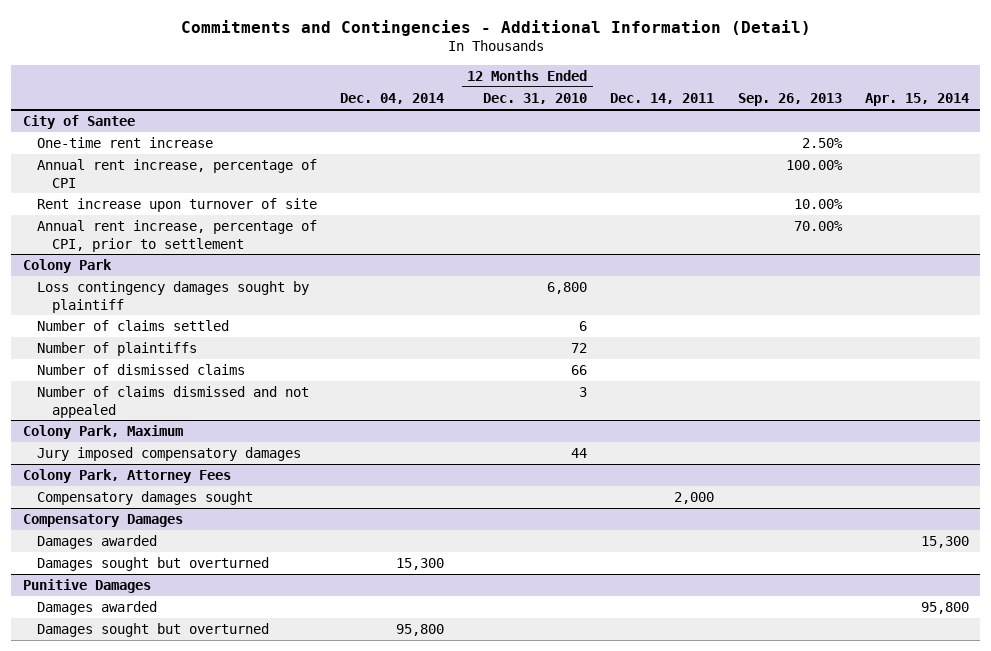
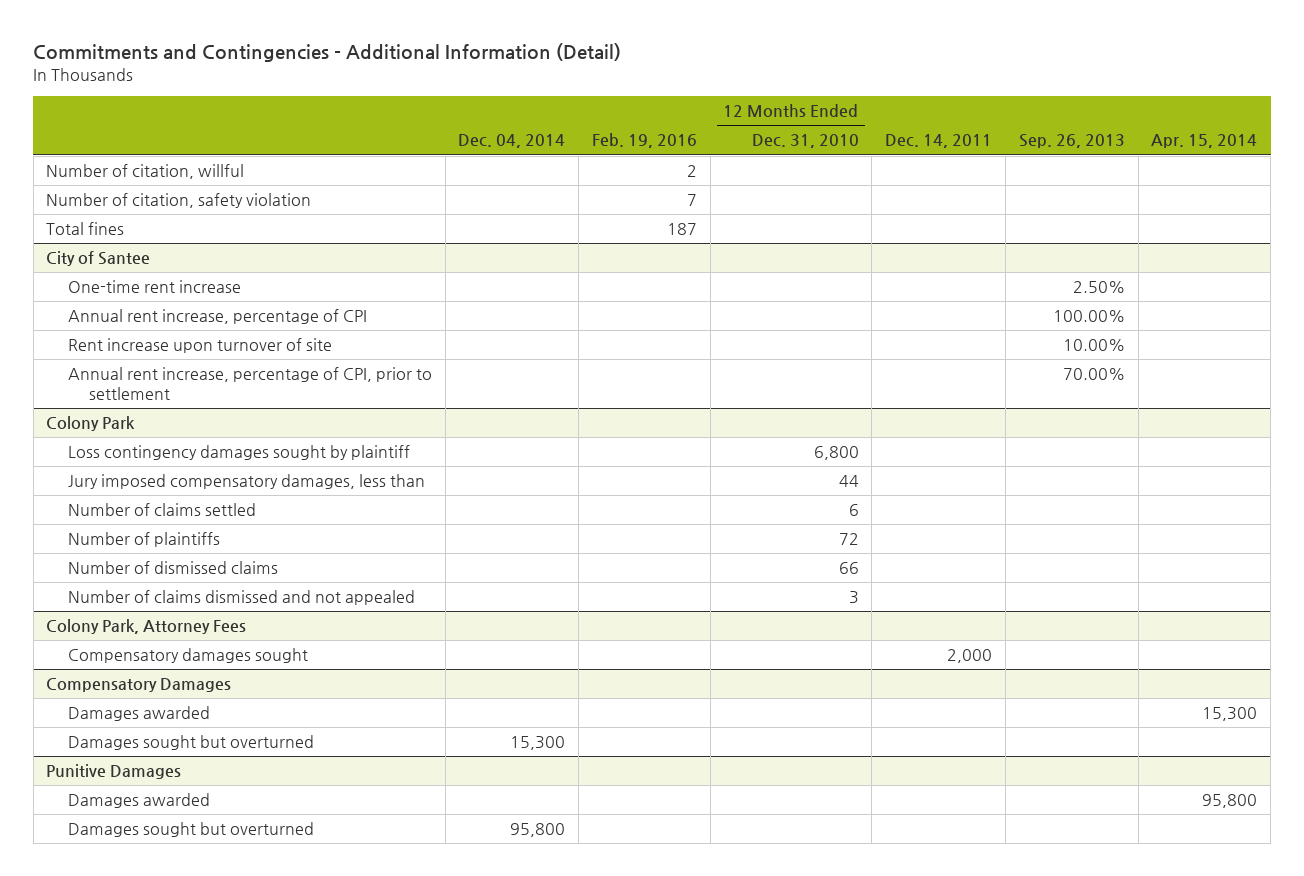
none -> [592,133,698,149] Feb. 19, 2016
none -> [46,164,245,180] Number of citation, willful
none -> [46,193,312,209] Number of citation, safety violation
none -> [46,222,125,236] Total fines
none -> [67,474,425,490] Jury imposed compensatory damages, less than
[22,425,183,440] Colony Park, Maximum -> none
[37,447,302,462] Jury imposed compensatory damages -> none

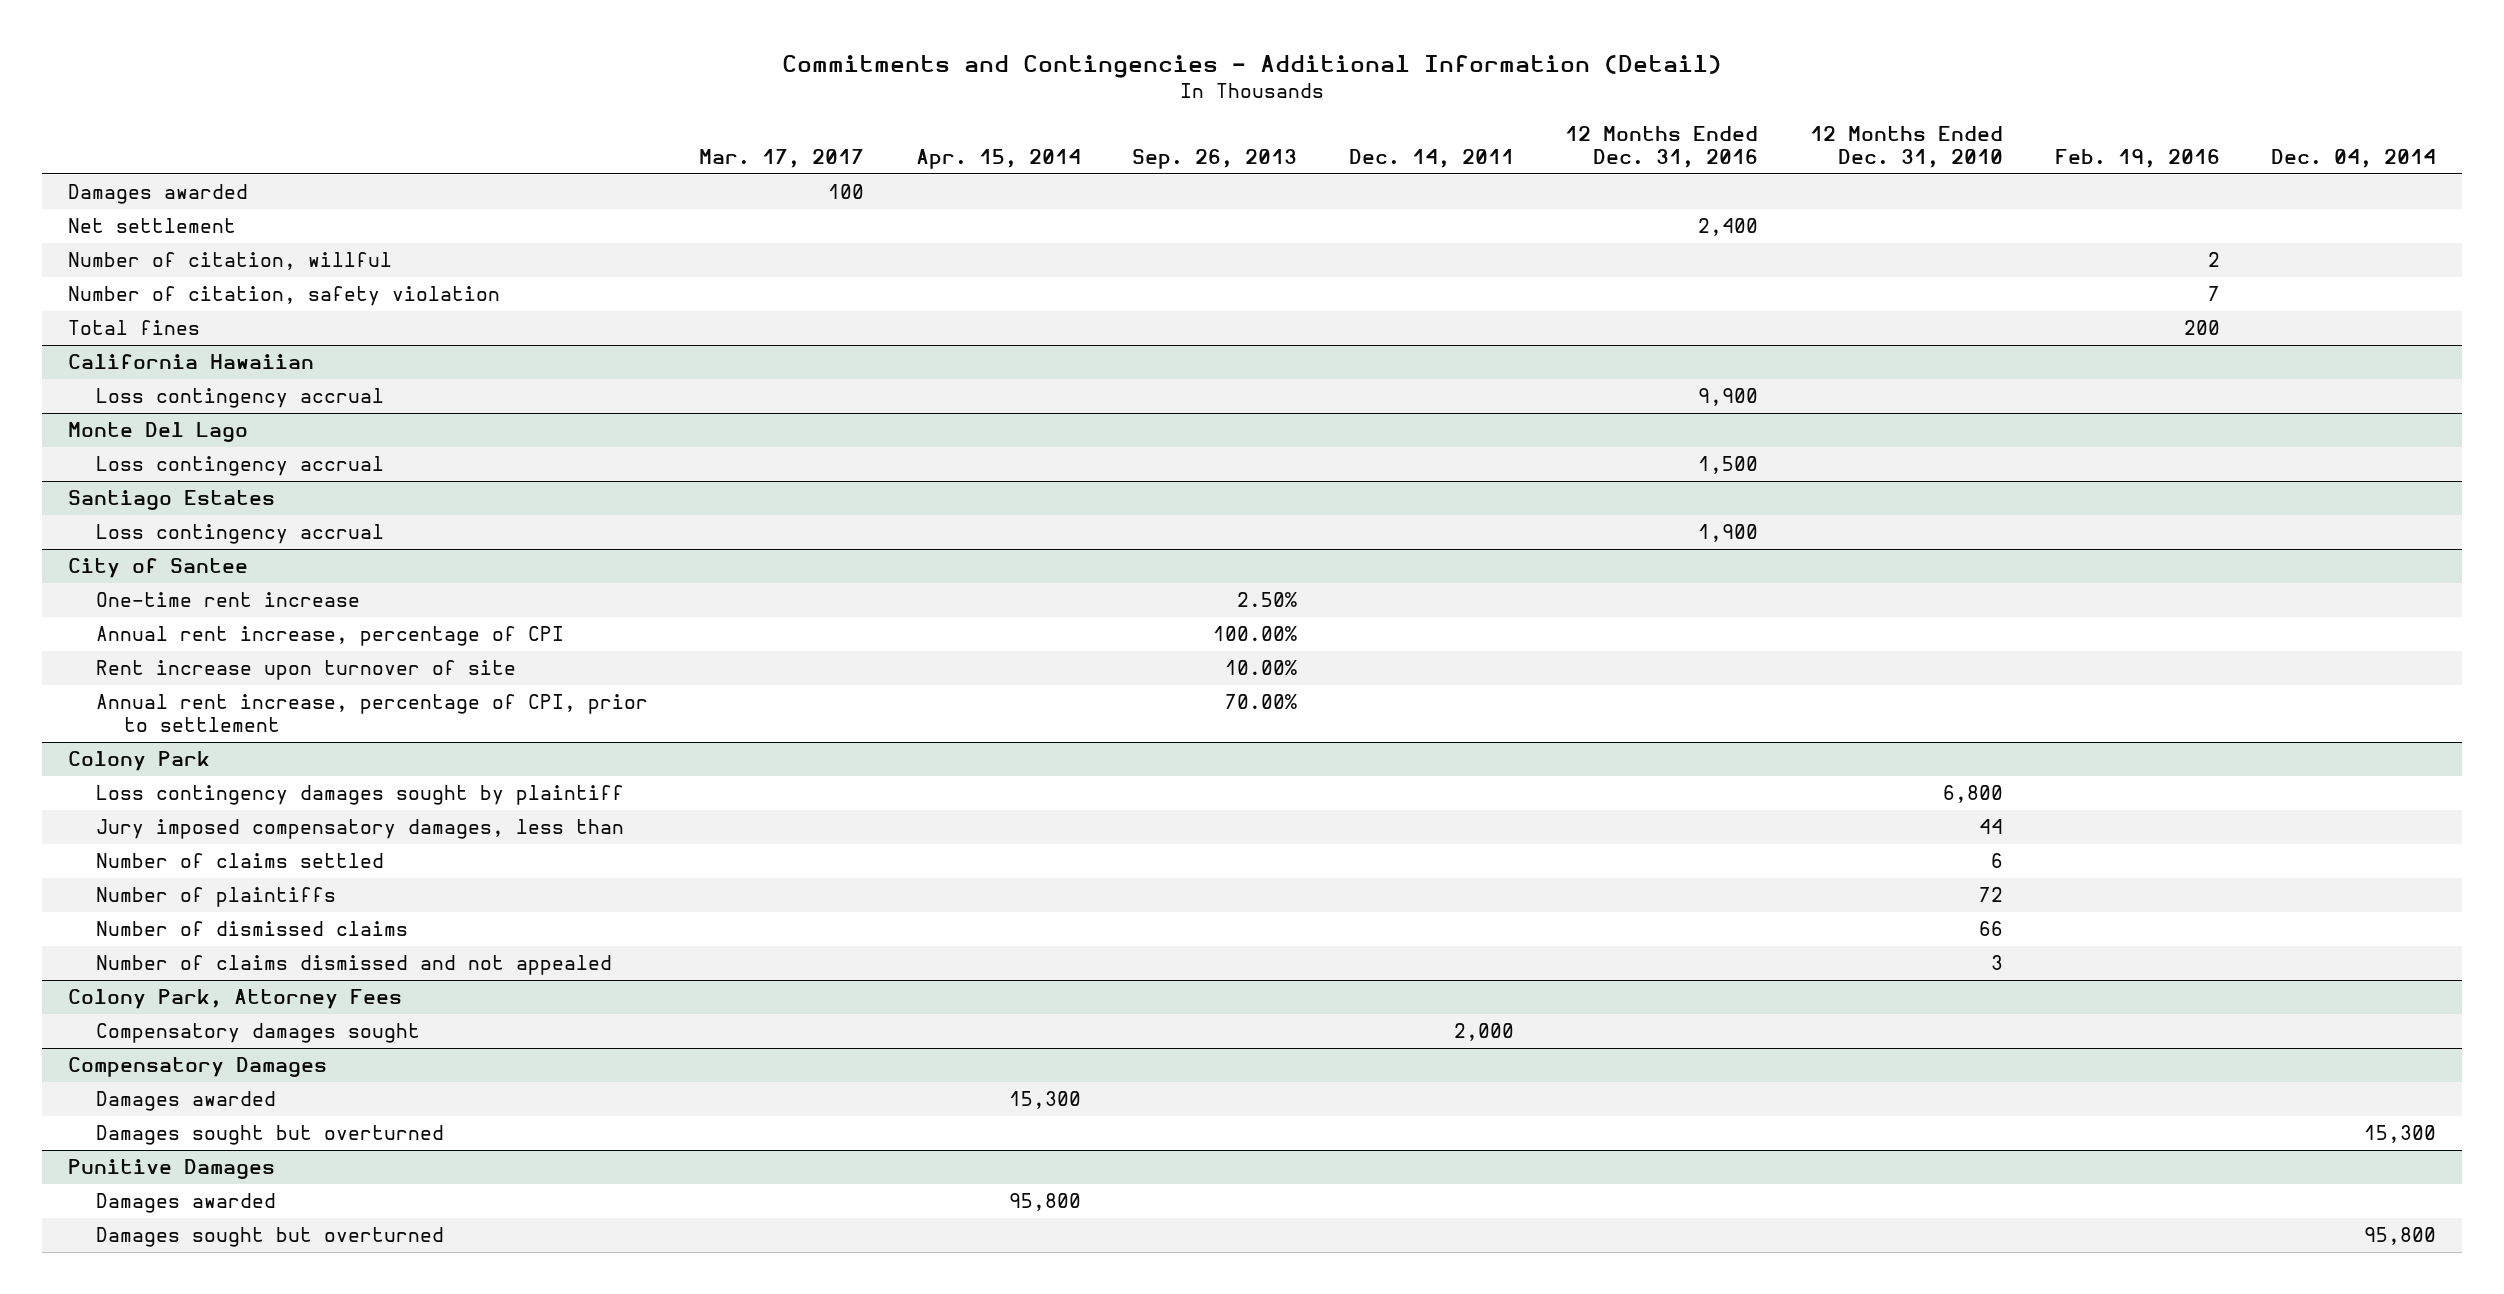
none -> [699,149,865,169] Mar. 17, 2017
none -> [1565,126,1759,169] 12 Months Ended Dec. 31, 2016
none -> [67,184,248,205] Damages awarded
none -> [67,218,236,234] Net settlement
[667,223,698,236] 187 -> [2183,320,2220,336] 200
none -> [67,354,314,370] California Hawaiian
none -> [95,388,384,409] Loss contingency accrual
none -> [67,422,248,443] Monte Del Lago
none -> [95,456,384,477] Loss contingency accrual
none -> [67,490,275,511] Santiago Estates
none -> [95,524,384,545] Loss contingency accrual

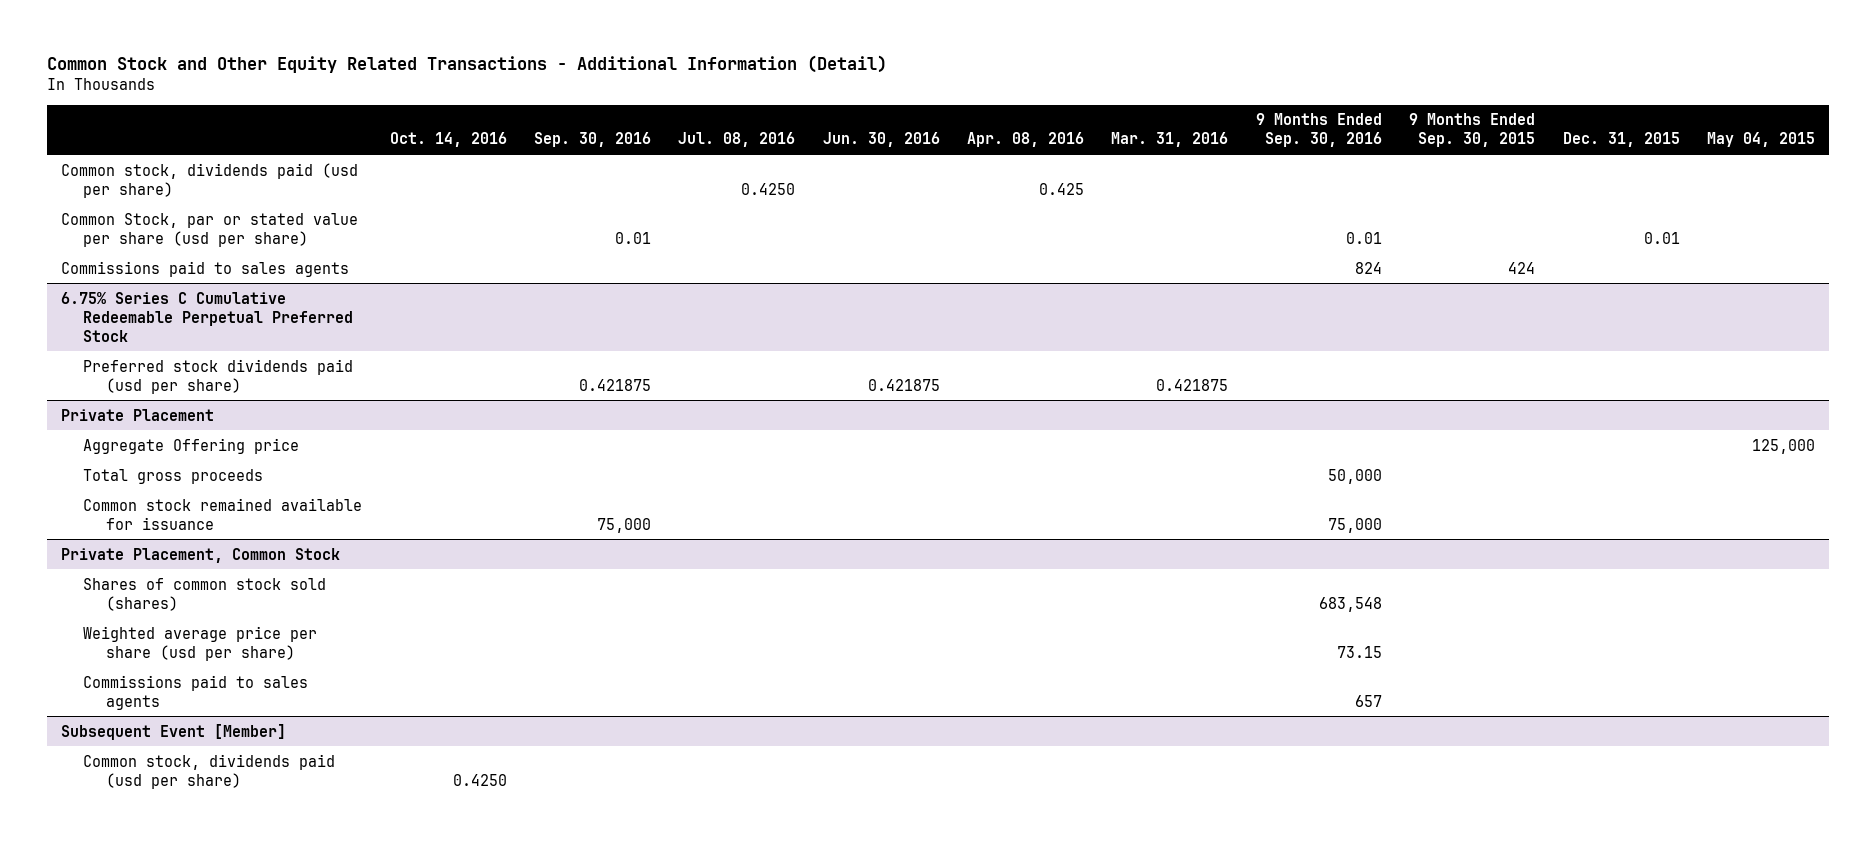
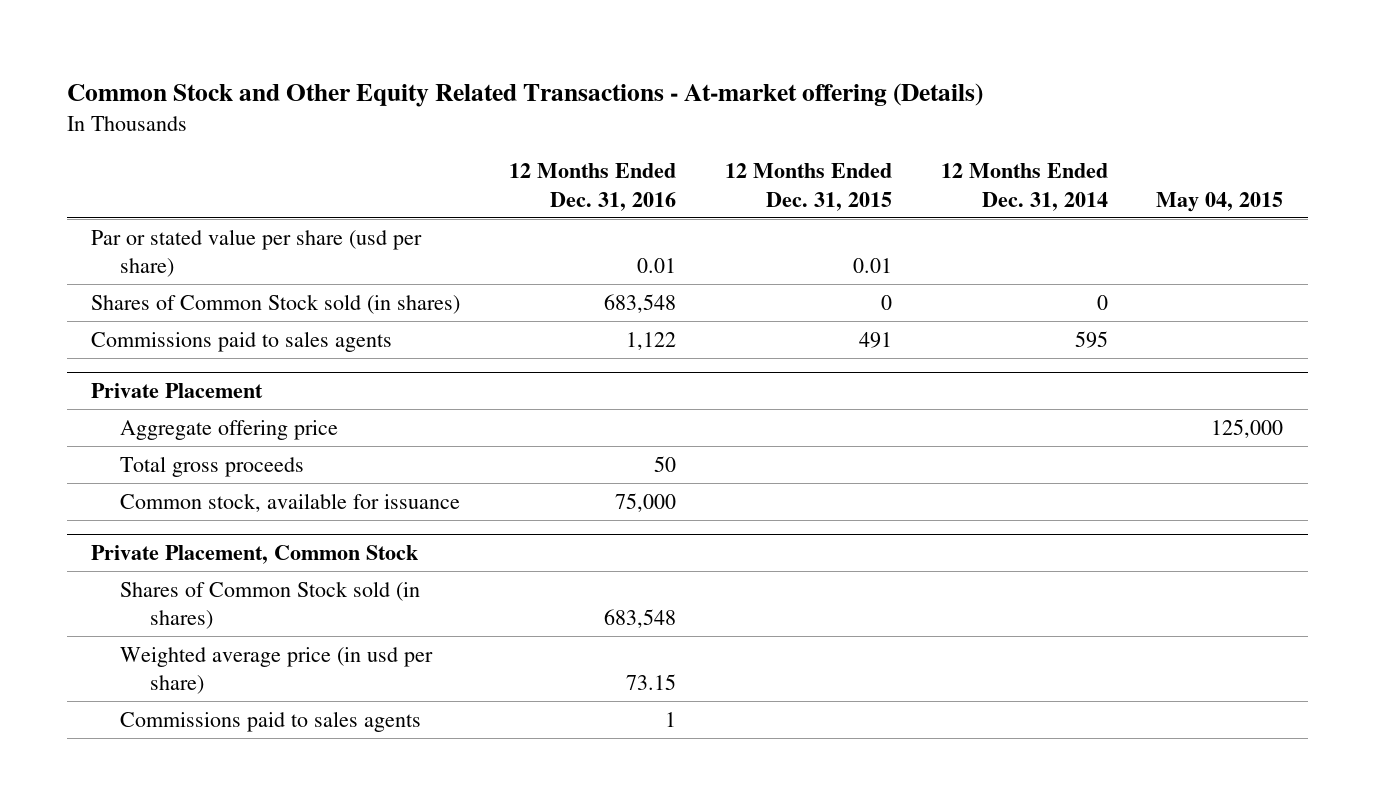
[47,55,888,74] Common Stock and Other Equity Related Transactions - Additional Information (Detail) -> [66,83,983,108] Common Stock and Other Equity Related Transactions - At-market offering (Details)
[389,132,507,148] Oct. 14, 2016 -> none
[534,132,652,148] Sep. 30, 2016 -> none
[678,132,796,148] Jul. 08, 2016 -> none
[822,132,940,148] Jun. 30, 2016 -> none
[967,132,1085,148] Apr. 08, 2016 -> none
[1111,132,1229,148] Mar. 31, 2016 -> none
[1255,113,1382,148] 9 Months Ended Sep. 30, 2016 -> none
[1409,113,1536,148] 9 Months Ended Sep. 30, 2015 -> none
[1562,132,1680,148] Dec. 31, 2015 -> none
none -> [509,163,677,211] 12 Months Ended Dec. 31, 2016
none -> [724,163,892,211] 12 Months Ended Dec. 31, 2015
none -> [940,163,1108,211] 12 Months Ended Dec. 31, 2014
[60,162,358,198] Common stock, dividends paid (usd per share) -> none
[60,212,358,247] Common Stock, par or stated value per share (usd per share) -> [91,228,423,277] Par or stated value per share (usd per share)
none -> [91,293,461,314] Shares of Common Stock sold (in shares)
[60,291,354,342] 6.75% Series C Cumulative Redeemable Perpetual Preferred Stock -> none
[83,358,354,394] Preferred stock dividends paid (usd per share) -> none
[83,437,300,454] Aggregate Offering price -> [120,419,339,440] Aggregate offering price
[83,497,363,530] Common stock remained available for issuance -> [120,492,461,512] Common stock, available for issuance
[83,577,327,611] Shares of common stock sold (shares) -> [120,580,421,629] Shares of Common Stock sold (in shares)
[83,625,318,661] Weighted average price per share (usd per share) -> [120,646,434,694] Weighted average price (in usd per share)
[60,723,286,740] Subsequent Event [Member] -> none
[83,753,336,789] Common stock, dividends paid (usd per share) -> none

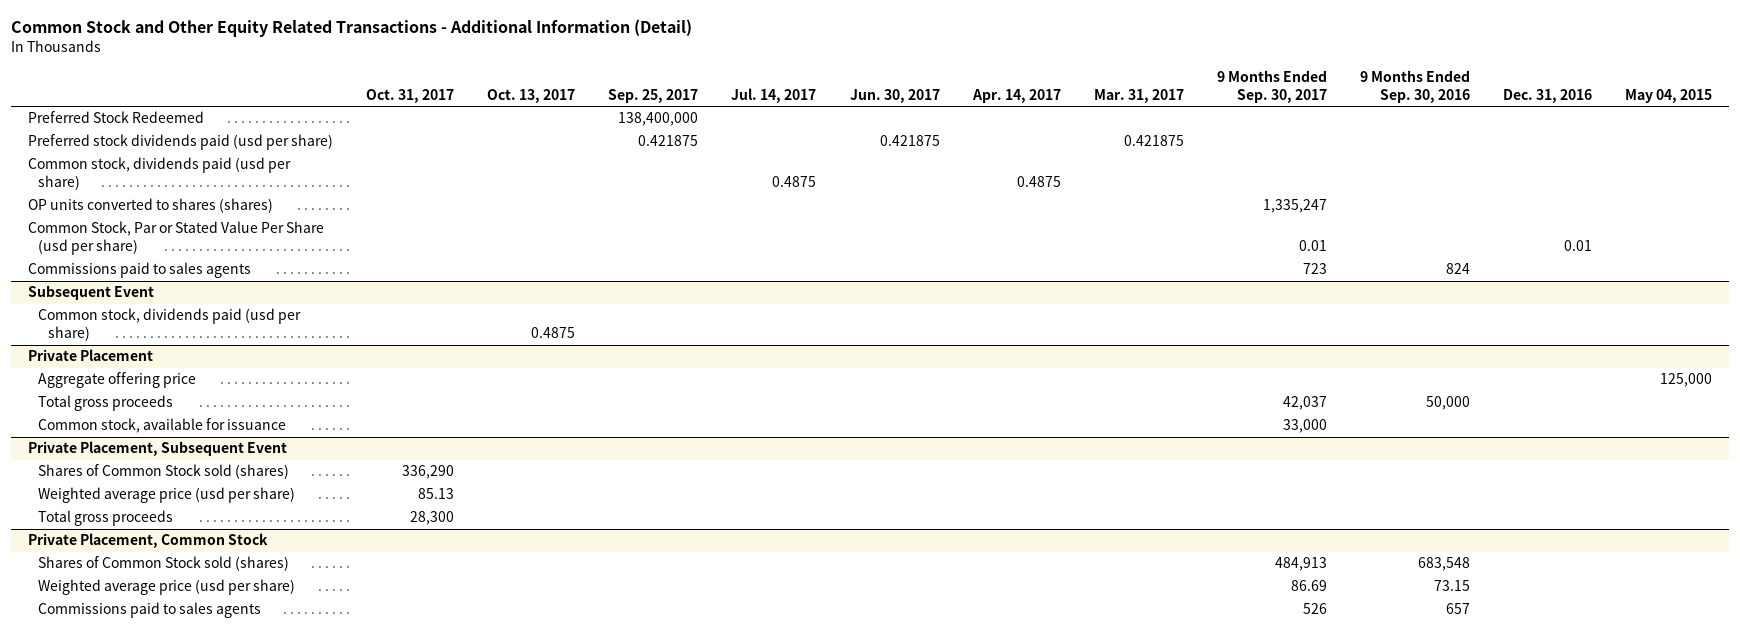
[66,83,983,108] Common Stock and Other Equity Related Transactions - At-market offering (Details) -> [11,18,693,37] Common Stock and Other Equity Related Transactions - Additional Information (Detail)
[509,163,677,211] 12 Months Ended Dec. 31, 2016 -> none
[724,163,892,211] 12 Months Ended Dec. 31, 2015 -> none
[940,163,1108,211] 12 Months Ended Dec. 31, 2014 -> none
none -> [366,88,455,103] Oct. 31, 2017
none -> [487,88,576,103] Oct. 13, 2017
none -> [608,88,699,103] Sep. 25, 2017
none -> [731,87,817,103] Jul. 14, 2017
none -> [849,88,940,103] Jun. 30, 2017
none -> [971,88,1061,103] Apr. 14, 2017
none -> [1093,88,1184,103] Mar. 31, 2017
none -> [1216,69,1327,103] 9 Months Ended Sep. 30, 2017
none -> [1359,69,1470,103] 9 Months Ended Sep. 30, 2016
none -> [1503,88,1593,103] Dec. 31, 2016
[91,293,461,314] Shares of Common Stock sold (in shares) -> none
none -> [28,111,205,124] Preferred Stock Redeemed
none -> [28,134,334,151] Preferred stock dividends paid (usd per share)
none -> [28,157,292,191] Common stock, dividends paid (usd per share)
none -> [28,198,274,214] OP units converted to shares (shares)
[91,228,423,277] Par or stated value per share (usd per share) -> [28,221,325,256] Common Stock, Par or Stated Value Per Share (usd per share)
none -> [28,285,155,301] Subsequent Event
none -> [37,308,301,342] Common stock, dividends paid (usd per share)
none -> [28,441,288,457] Private Placement, Subsequent Event
none -> [37,464,289,480] Shares of Common Stock sold (shares)
none -> [37,487,295,504] Weighted average price (usd per share)
none -> [37,510,173,527] Total gross proceeds
[120,580,421,629] Shares of Common Stock sold (in shares) -> [37,556,289,572] Shares of Common Stock sold (shares)
[120,646,434,694] Weighted average price (in usd per share) -> [37,579,295,596] Weighted average price (usd per share)

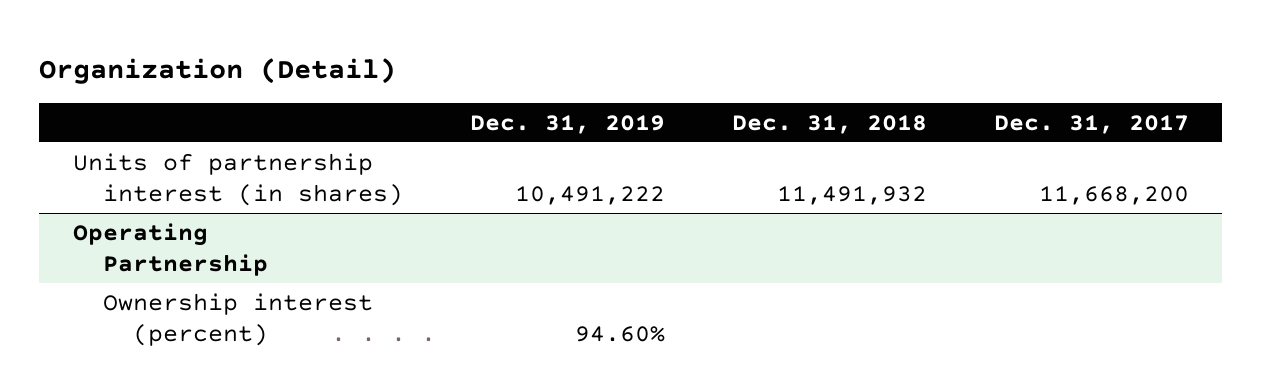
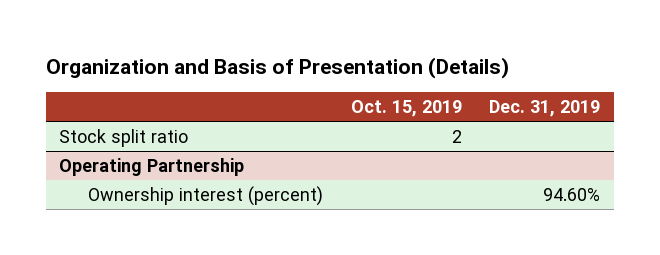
[39,58,397,85] Organization (Detail) -> [45,56,509,79] Organization and Basis of Presentation (Details)
[731,114,927,134] Dec. 31, 2018 -> none
[993,114,1189,134] Dec. 31, 2017 -> none
none -> [350,100,462,118] Oct. 15, 2019
[72,152,403,207] Units of partnership interest (in shares) -> none
none -> [59,129,189,148] Stock split ratio

